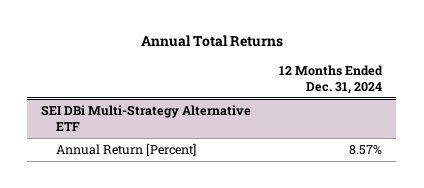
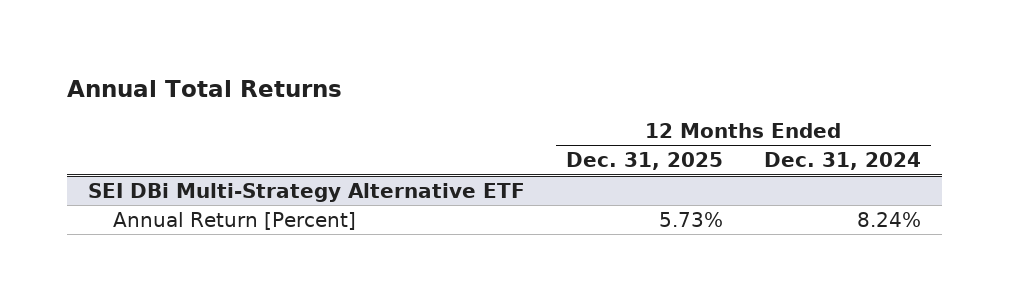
none -> [565,152,723,171] Dec. 31, 2025
[349,145,383,156] 8.57% -> [857,211,922,227] 8.24%

